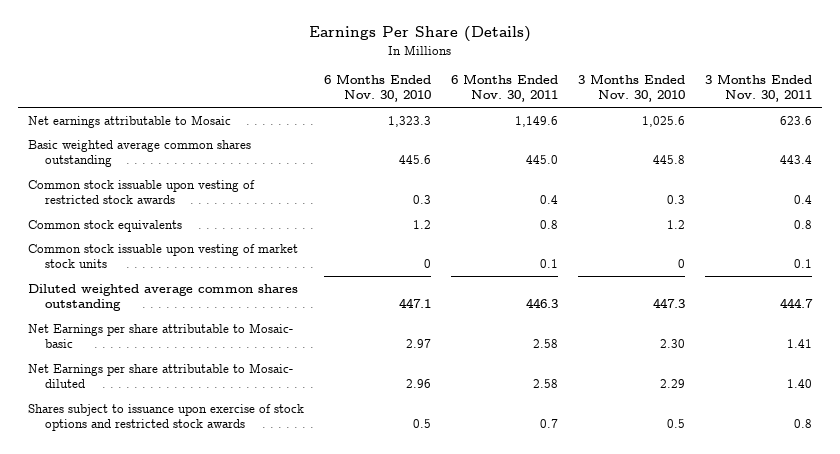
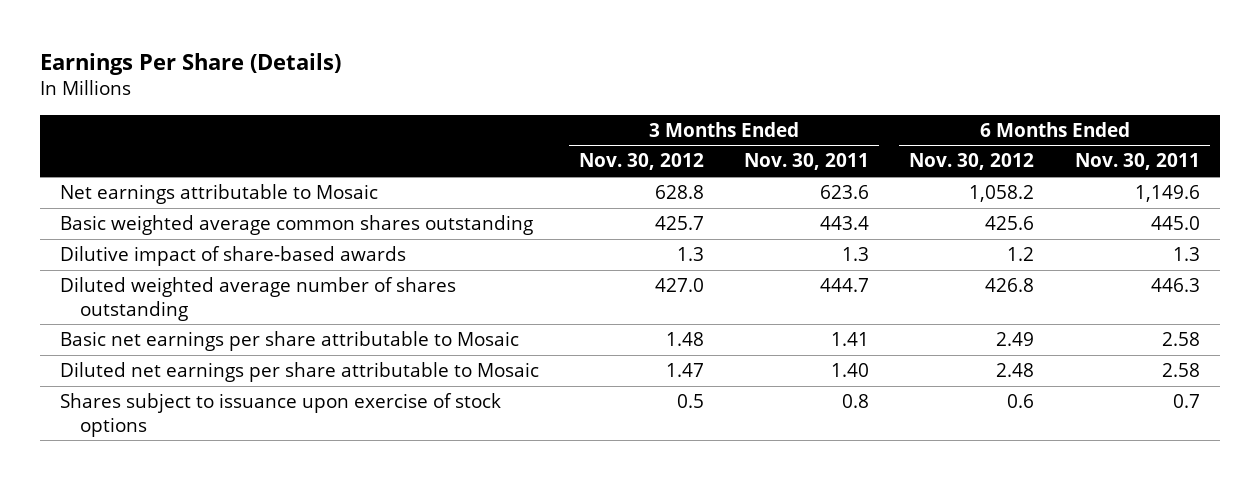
[323,73,431,103] 6 Months Ended Nov. 30, 2010 -> none
[578,73,686,103] 3 Months Ended Nov. 30, 2010 -> none
none -> [579,153,705,171] Nov. 30, 2012
none -> [909,153,1035,171] Nov. 30, 2012
[27,179,255,205] Common stock issuable upon vesting of restricted stock awards -> none
[27,219,182,232] Common stock equivalents -> none
[27,243,298,269] Common stock issuable upon vesting of market stock units -> none
none -> [60,246,407,267] Dilutive impact of share-based awards
[27,283,298,312] Diluted weighted average common shares outstanding -> [60,277,457,321] Diluted weighted average number of shares outstanding
[27,322,293,349] Net Earnings per share attributable to Mosaic- basic -> [60,331,520,352] Basic net earnings per share attributable to Mosaic
[27,362,293,389] Net Earnings per share attributable to Mosaic- diluted -> [60,362,540,383] Diluted net earnings per share attributable to Mosaic
[27,403,304,432] Shares subject to issuance upon exercise of stock options and restricted stock awards -> [60,393,502,437] Shares subject to issuance upon exercise of stock options

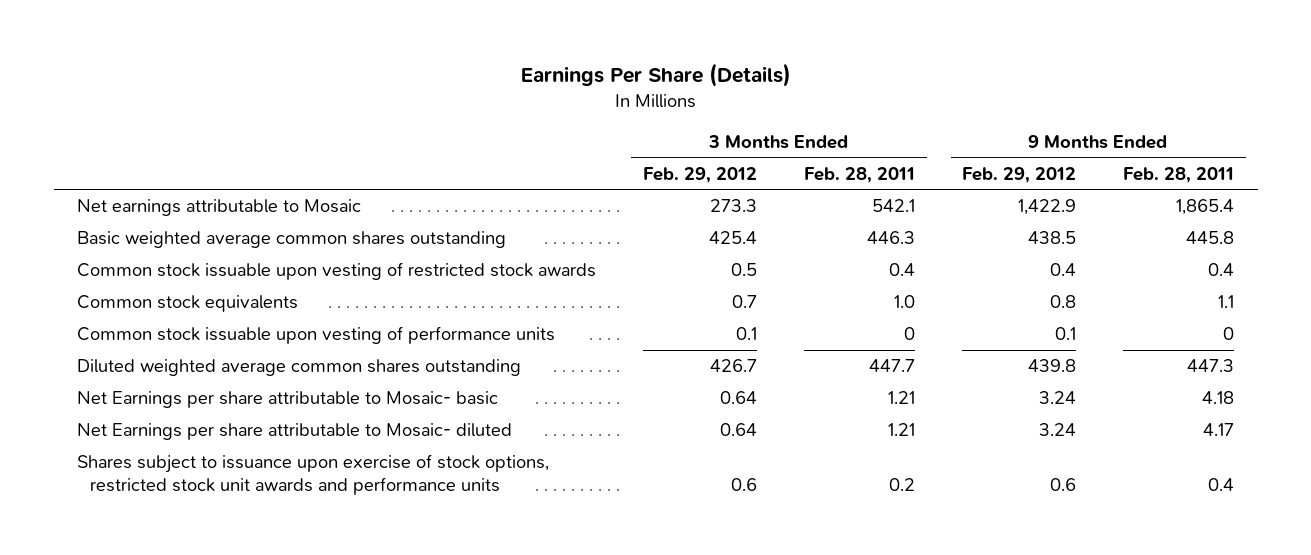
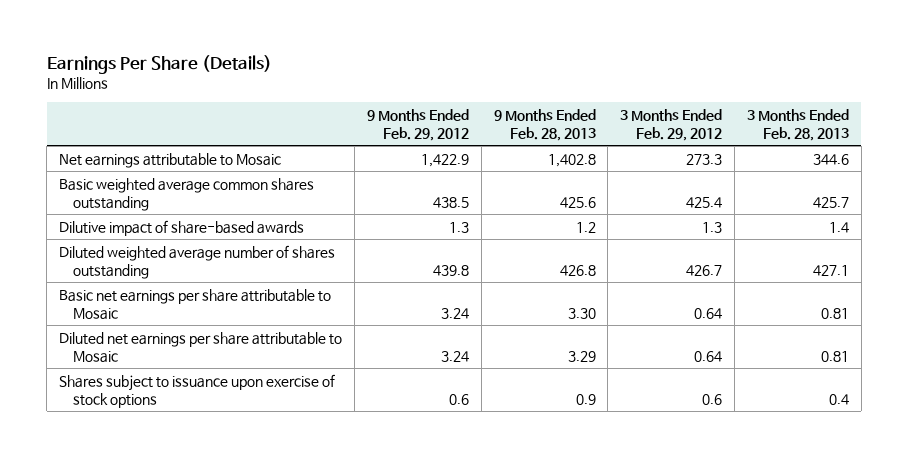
[804,166,916,183] Feb. 28, 2011 -> none
[1123,166,1235,183] Feb. 28, 2011 -> none
none -> [493,108,596,141] 9 Months Ended Feb. 28, 2013
none -> [747,108,850,141] 3 Months Ended Feb. 28, 2013
[77,262,597,281] Common stock issuable upon vesting of restricted stock awards -> none
[77,295,299,313] Common stock equivalents -> none
[77,326,556,345] Common stock issuable upon vesting of performance units -> none
none -> [58,219,304,236] Dilutive impact of share-based awards
[77,359,522,377] Diluted weighted average common shares outstanding -> [58,244,335,279] Diluted weighted average number of shares outstanding
[77,391,499,409] Net Earnings per share attributable to Mosaic- basic -> [58,288,331,320] Basic net earnings per share attributable to Mosaic
[77,423,513,441] Net Earnings per share attributable to Mosaic- diluted -> [58,331,342,363] Diluted net earnings per share attributable to Mosaic
[77,454,550,496] Shares subject to issuance upon exercise of stock options, restricted stock unit awards and performance units -> [58,373,335,408] Shares subject to issuance upon exercise of stock options

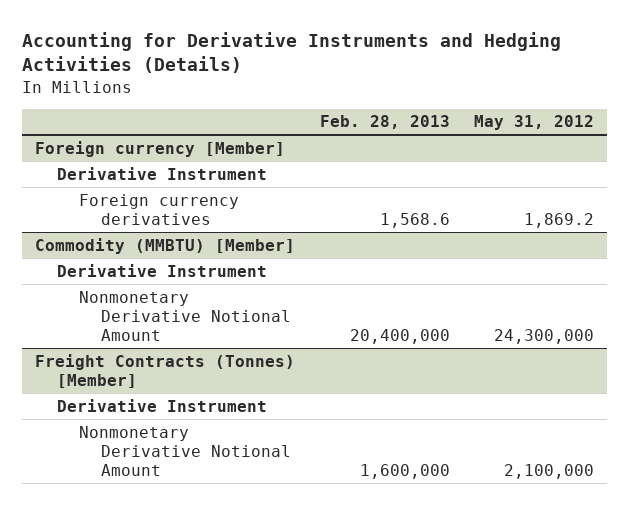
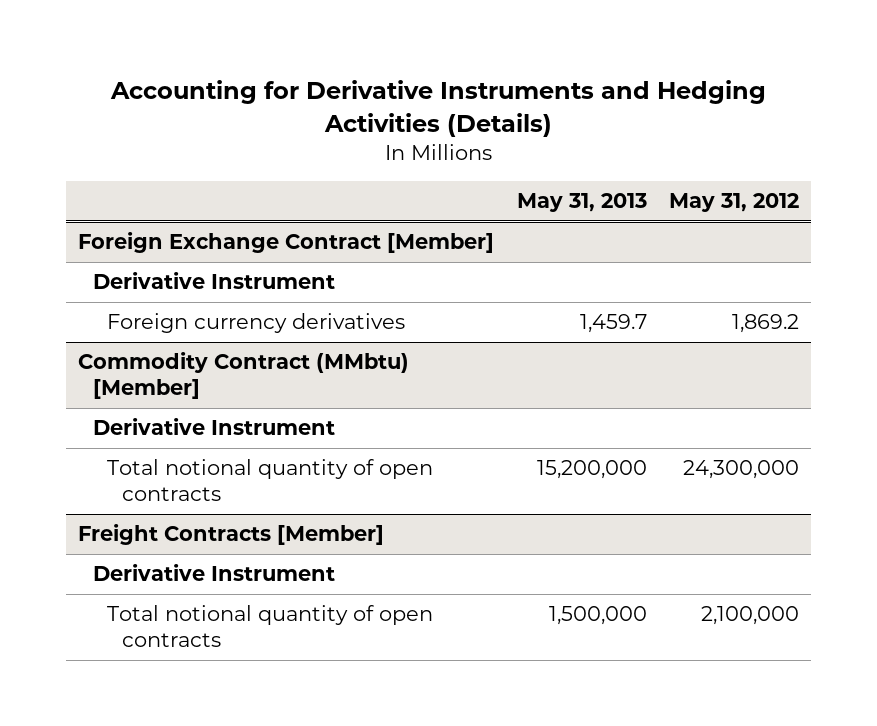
[319,115,450,130] Feb. 28, 2013 -> none
none -> [516,193,647,213] May 31, 2013
[34,140,285,157] Foreign currency [Member] -> none
none -> [77,232,494,254] Foreign Exchange Contract [Member]
[34,237,295,254] Commodity (MMBTU) [Member] -> [77,352,409,400] Commodity Contract (MMbtu) [Member]
[79,290,292,341] Nonmonetary Derivative Notional Amount -> [107,459,434,502] Total notional quantity of open contracts
[34,353,295,388] Freight Contracts (Tonnes) [Member] -> [77,524,384,546] Freight Contracts [Member]
[79,425,292,476] Nonmonetary Derivative Notional Amount -> [107,605,434,648] Total notional quantity of open contracts

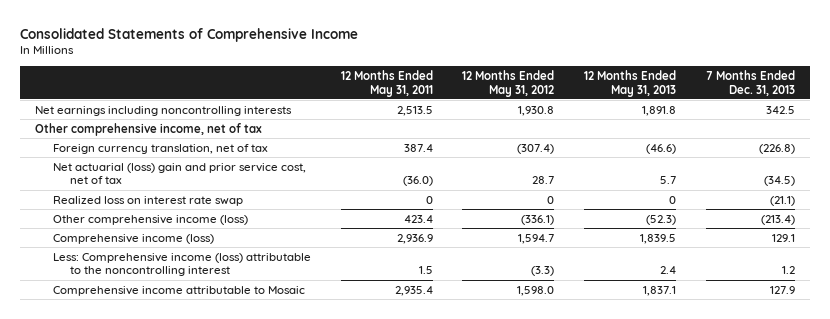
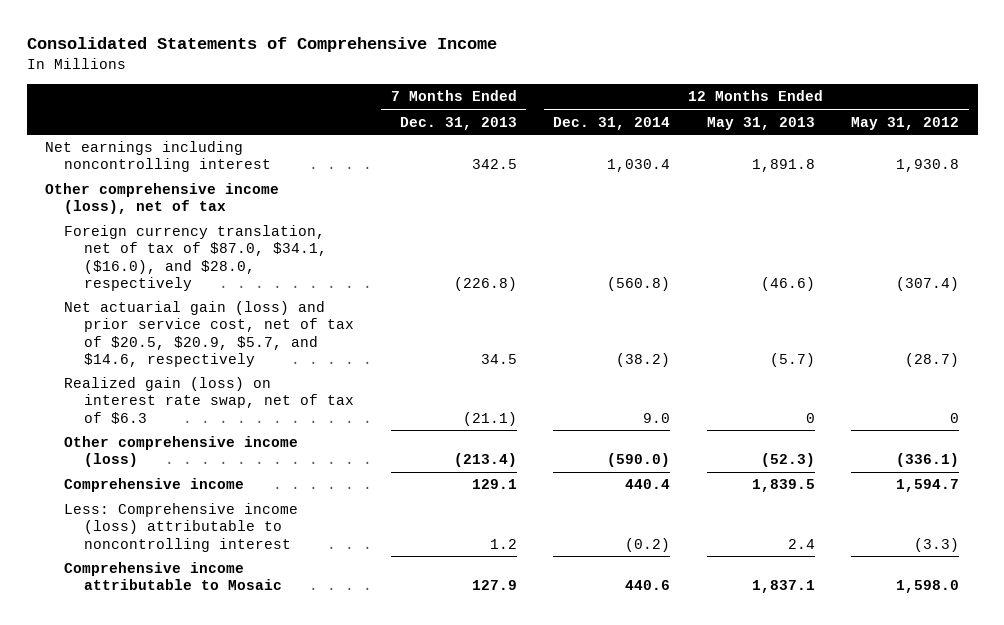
[340,69,433,97] 12 Months Ended May 31, 2011 -> none
none -> [553,116,671,130] Dec. 31, 2014
[35,105,293,116] Net earnings including noncontrolling interests -> [44,141,272,173] Net earnings including noncontrolling interest
[35,122,263,136] Other comprehensive income, net of tax -> [44,183,279,215] Other comprehensive income (loss), net of tax
[52,143,268,154] Foreign currency translation, net of tax -> [64,225,327,291] Foreign currency translation, net of tax of $87.0, $34.1, ($16.0), and $28.0, respectively
[52,162,306,185] Net actuarial (loss) gain and prior service cost, net of tax -> [64,301,354,367] Net actuarial gain (loss) and prior service cost, net of tax of $20.5, $20.9, $5.7, and $14.6, respectively
[532,176,555,185] 28.7 -> [905,352,960,367] (28.7)
[660,176,677,185] 5.7 -> [769,352,815,367] (5.7)
[764,176,796,187] (34.5) -> [480,353,517,364] 34.5
[52,195,243,206] Realized loss on interest rate swap -> [64,377,354,424] Realized gain (loss) on interest rate swap, net of tax of $6.3
[52,233,214,244] Comprehensive income (loss) -> [64,478,245,493] Comprehensive income
[52,252,311,277] Less: Comprehensive income (loss) attributable to the noncontrolling interest -> [64,503,299,552] Less: Comprehensive income (loss) attributable to noncontrolling interest

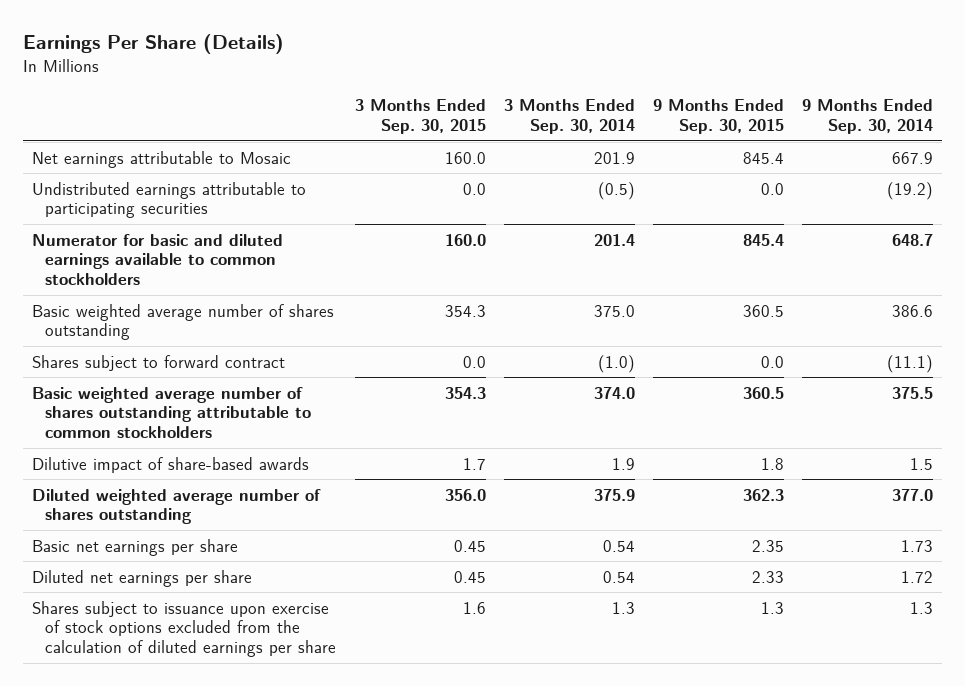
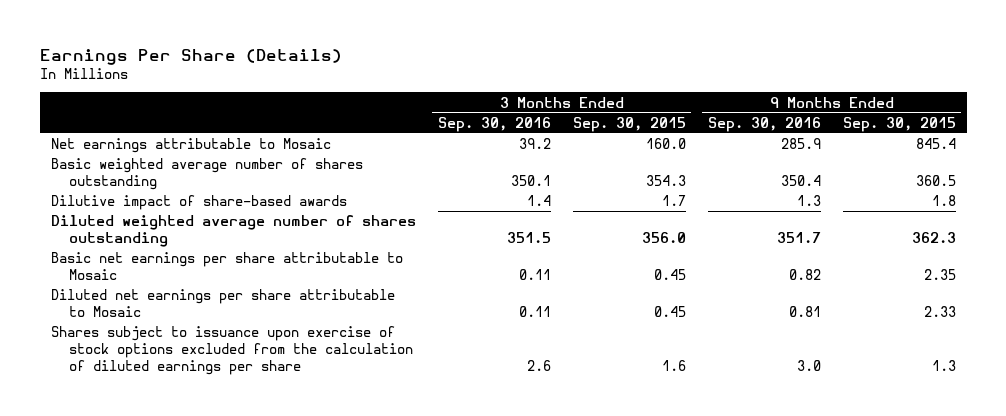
[503,99,635,134] 3 Months Ended Sep. 30, 2014 -> none
[802,99,934,134] 9 Months Ended Sep. 30, 2014 -> none
none -> [437,116,551,132] Sep. 30, 2016
none -> [707,116,821,132] Sep. 30, 2016
[31,181,306,219] Undistributed earnings attributable to participating securities -> none
[31,233,283,286] Numerator for basic and diluted earnings available to common stockholders -> none
[31,354,285,371] Shares subject to forward contract -> none
[31,386,312,439] Basic weighted average number of shares outstanding attributable to common stockholders -> none
[31,538,238,556] Basic net earnings per share -> [50,252,403,281] Basic net earnings per share attributable to Mosaic
[31,569,252,587] Diluted net earnings per share -> [50,289,395,318] Diluted net earnings per share attributable to Mosaic

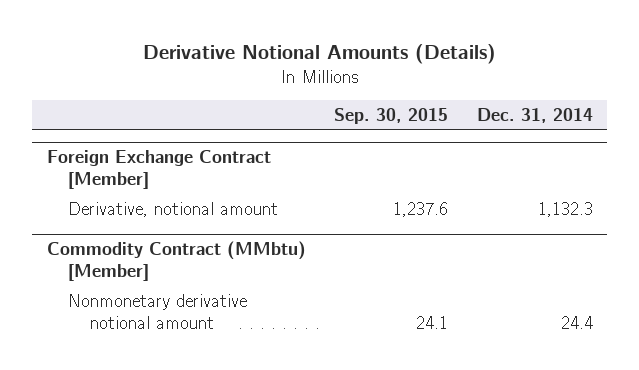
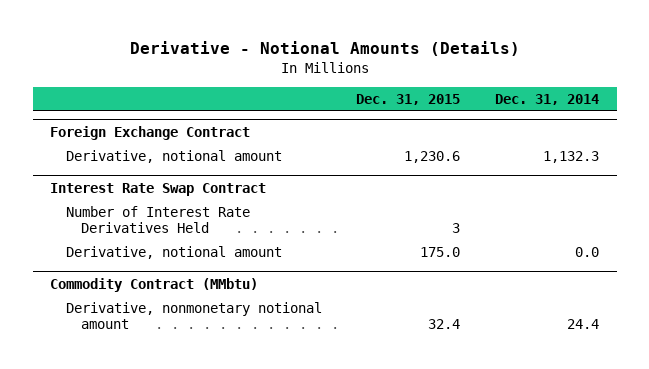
[142,44,496,65] Derivative Notional Amounts (Details) -> [129,41,520,57] Derivative - Notional Amounts (Details)
[334,108,449,125] Sep. 30, 2015 -> none
none -> [356,93,461,105] Dec. 31, 2015
[46,149,271,190] Foreign Exchange Contract [Member] -> [50,126,251,141] Foreign Exchange Contract
none -> [50,183,267,197] Interest Rate Swap Contract
none -> [65,206,250,234] Number of Interest Rate Derivatives Held
none -> [65,246,282,260] Derivative, notional amount
[46,240,306,282] Commodity Contract (MMbtu) [Member] -> [50,278,259,293] Commodity Contract (MMbtu)
[68,293,248,329] Nonmonetary derivative notional amount -> [65,302,322,330] Derivative, nonmonetary notional amount

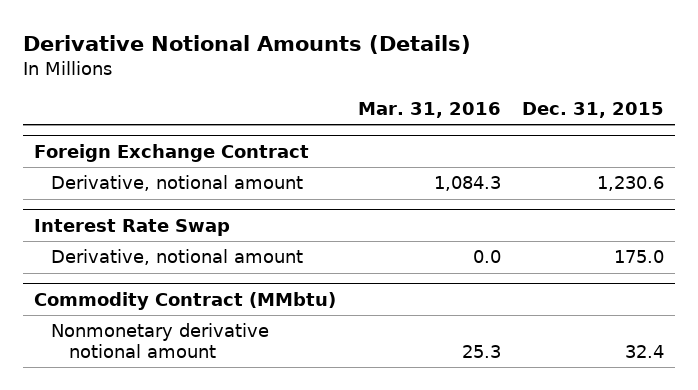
[129,41,520,57] Derivative - Notional Amounts (Details) -> [23,34,472,54] Derivative Notional Amounts (Details)
[495,93,600,105] Dec. 31, 2014 -> none
none -> [357,101,501,118] Mar. 31, 2016
[65,206,250,234] Number of Interest Rate Derivatives Held -> none
[50,183,267,197] Interest Rate Swap Contract -> [33,218,230,236] Interest Rate Swap
[65,302,322,330] Derivative, nonmonetary notional amount -> [51,323,270,358] Nonmonetary derivative notional amount

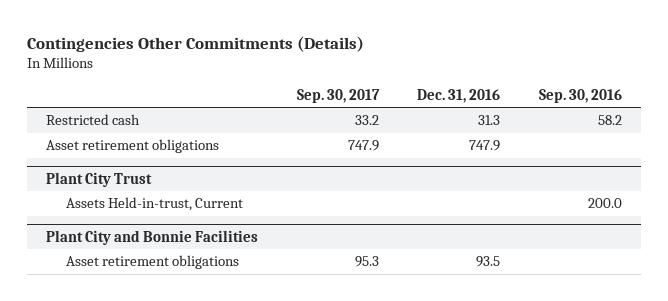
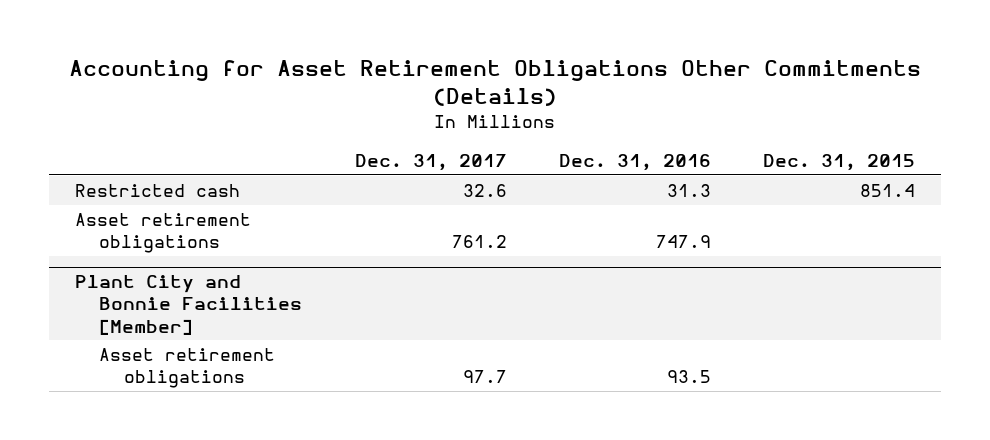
[26,35,364,52] Contingencies Other Commitments (Details) -> [68,60,921,106] Accounting for Asset Retirement Obligations Other Commitments (Details)
[296,88,380,103] Sep. 30, 2017 -> none
[539,88,623,103] Sep. 30, 2016 -> none
none -> [354,153,507,171] Dec. 31, 2017
none -> [762,153,915,171] Dec. 31, 2015
[45,171,152,187] Plant City Trust -> none
[65,197,243,212] Assets Held-in-trust, Current -> none
[45,229,258,245] Plant City and Bonnie Facilities -> [74,275,303,335] Plant City and Bonnie Facilities [Member]

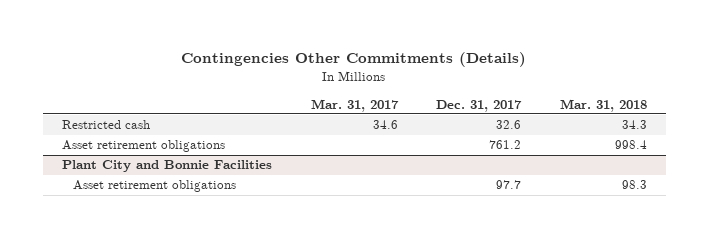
[68,60,921,106] Accounting for Asset Retirement Obligations Other Commitments (Details) -> [181,52,527,68] Contingencies Other Commitments (Details)
[558,153,711,171] Dec. 31, 2016 -> none
[762,153,915,171] Dec. 31, 2015 -> none
none -> [310,98,399,112] Mar. 31, 2017
none -> [559,98,647,112] Mar. 31, 2018
[74,275,303,335] Plant City and Bonnie Facilities [Member] -> [62,160,273,173] Plant City and Bonnie Facilities

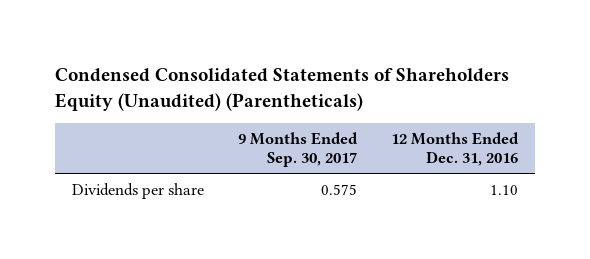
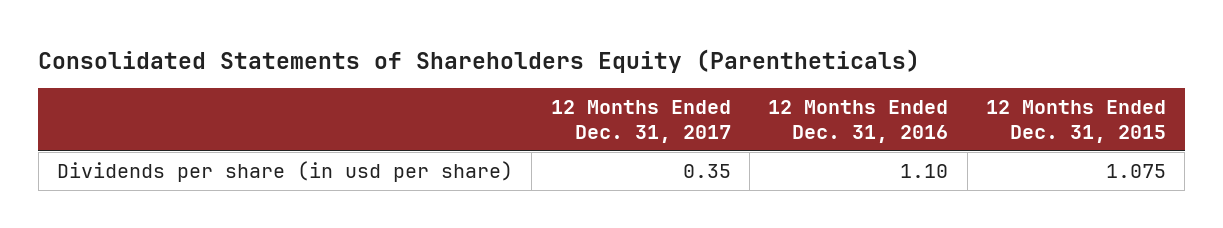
[55,67,510,111] Condensed Consolidated Statements of Shareholders Equity (Unaudited) (Parentheticals) -> [38,48,921,73] Consolidated Statements of Shareholders Equity (Parentheticals)
[237,132,358,168] 9 Months Ended Sep. 30, 2017 -> none
none -> [550,100,731,143] 12 Months Ended Dec. 31, 2017
none -> [986,100,1167,143] 12 Months Ended Dec. 31, 2015
[72,182,205,199] Dividends per share -> [57,161,514,183] Dividends per share (in usd per share)

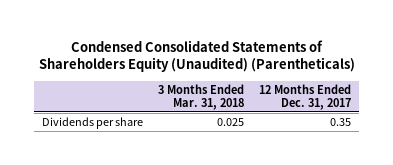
[38,48,921,73] Consolidated Statements of Shareholders Equity (Parentheticals) -> [38,39,355,73] Condensed Consolidated Statements of Shareholders Equity (Unaudited) (Parentheticals)
[768,100,949,143] 12 Months Ended Dec. 31, 2016 -> none
[986,100,1167,143] 12 Months Ended Dec. 31, 2015 -> none
none -> [158,83,245,110] 3 Months Ended Mar. 31, 2018
[57,161,514,183] Dividends per share (in usd per share) -> [41,117,143,130] Dividends per share

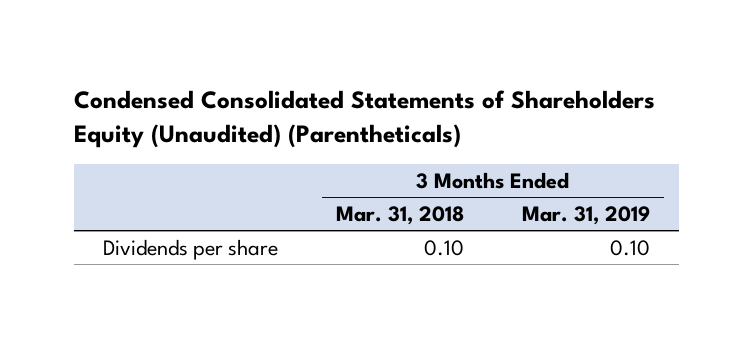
[259,83,352,110] 12 Months Ended Dec. 31, 2017 -> none
none -> [521,205,650,225] Mar. 31, 2019
[217,118,245,127] 0.025 -> [423,239,464,256] 0.10

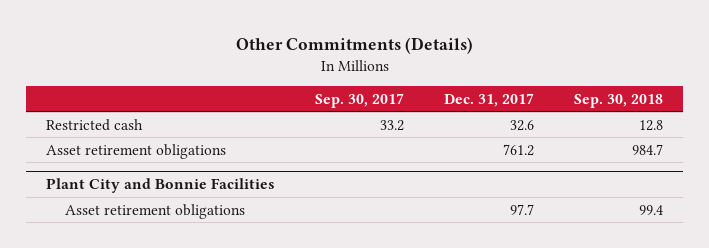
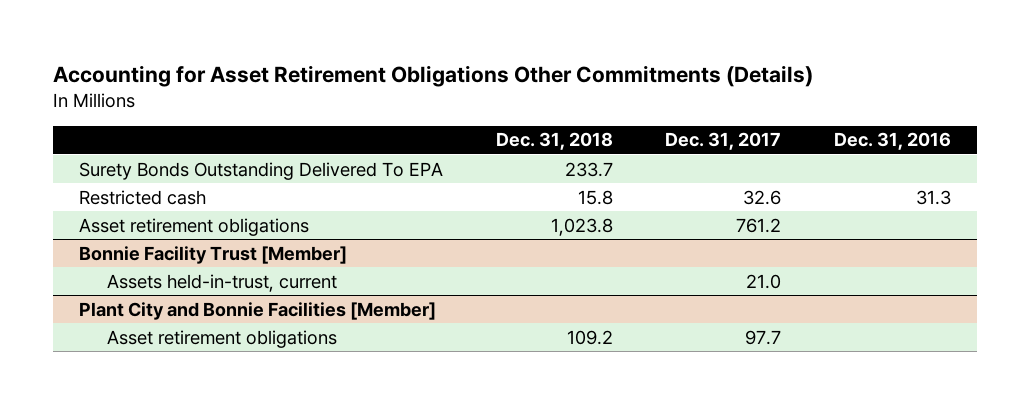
[235,36,473,54] Other Commitments (Details) -> [53,64,814,87] Accounting for Asset Retirement Obligations Other Commitments (Details)
[314,92,404,108] Sep. 30, 2017 -> none
[574,93,664,108] Sep. 30, 2018 -> none
none -> [495,132,613,151] Dec. 31, 2018
none -> [833,132,951,151] Dec. 31, 2016
none -> [79,161,444,180] Surety Bonds Outstanding Delivered To EPA
none -> [79,245,348,264] Bonnie Facility Trust [Member]
none -> [107,273,338,292] Assets held-in-trust, current
[45,178,275,194] Plant City and Bonnie Facilities -> [79,301,437,320] Plant City and Bonnie Facilities [Member]

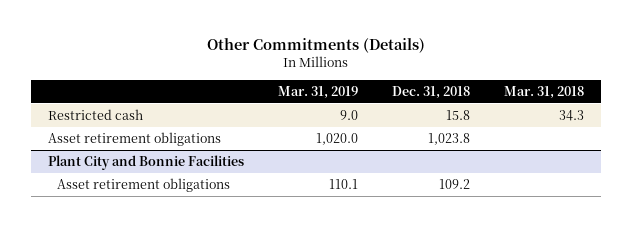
[53,64,814,87] Accounting for Asset Retirement Obligations Other Commitments (Details) -> [206,38,425,54] Other Commitments (Details)
[665,132,782,151] Dec. 31, 2017 -> none
[833,132,951,151] Dec. 31, 2016 -> none
none -> [277,85,358,99] Mar. 31, 2019
none -> [503,85,584,99] Mar. 31, 2018
[79,161,444,180] Surety Bonds Outstanding Delivered To EPA -> none
[79,245,348,264] Bonnie Facility Trust [Member] -> none
[107,273,338,292] Assets held-in-trust, current -> none
[79,301,437,320] Plant City and Bonnie Facilities [Member] -> [47,155,244,171] Plant City and Bonnie Facilities

